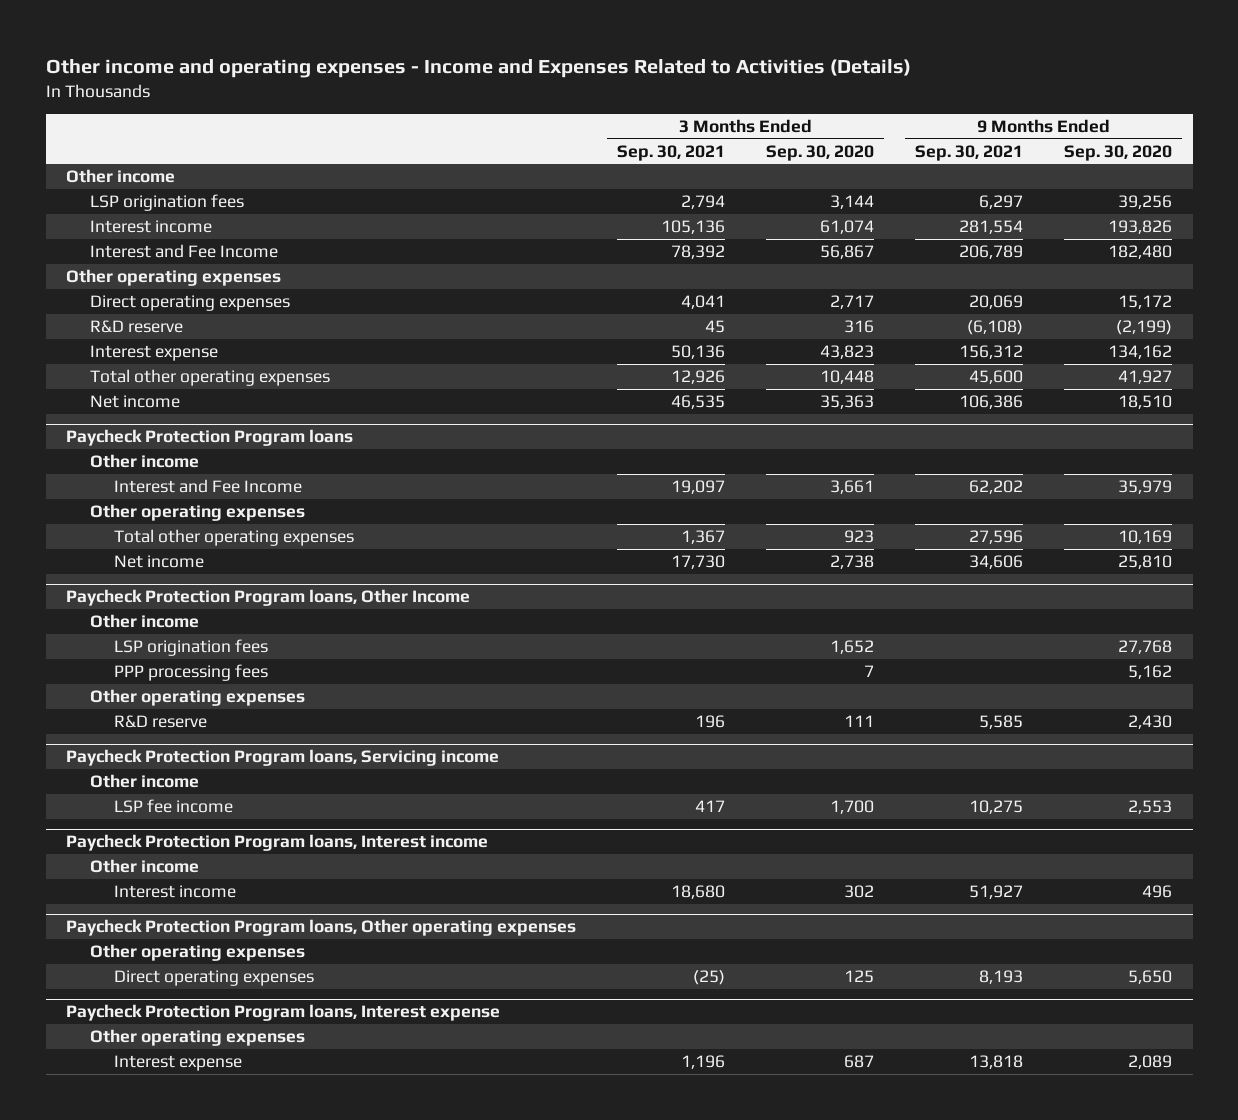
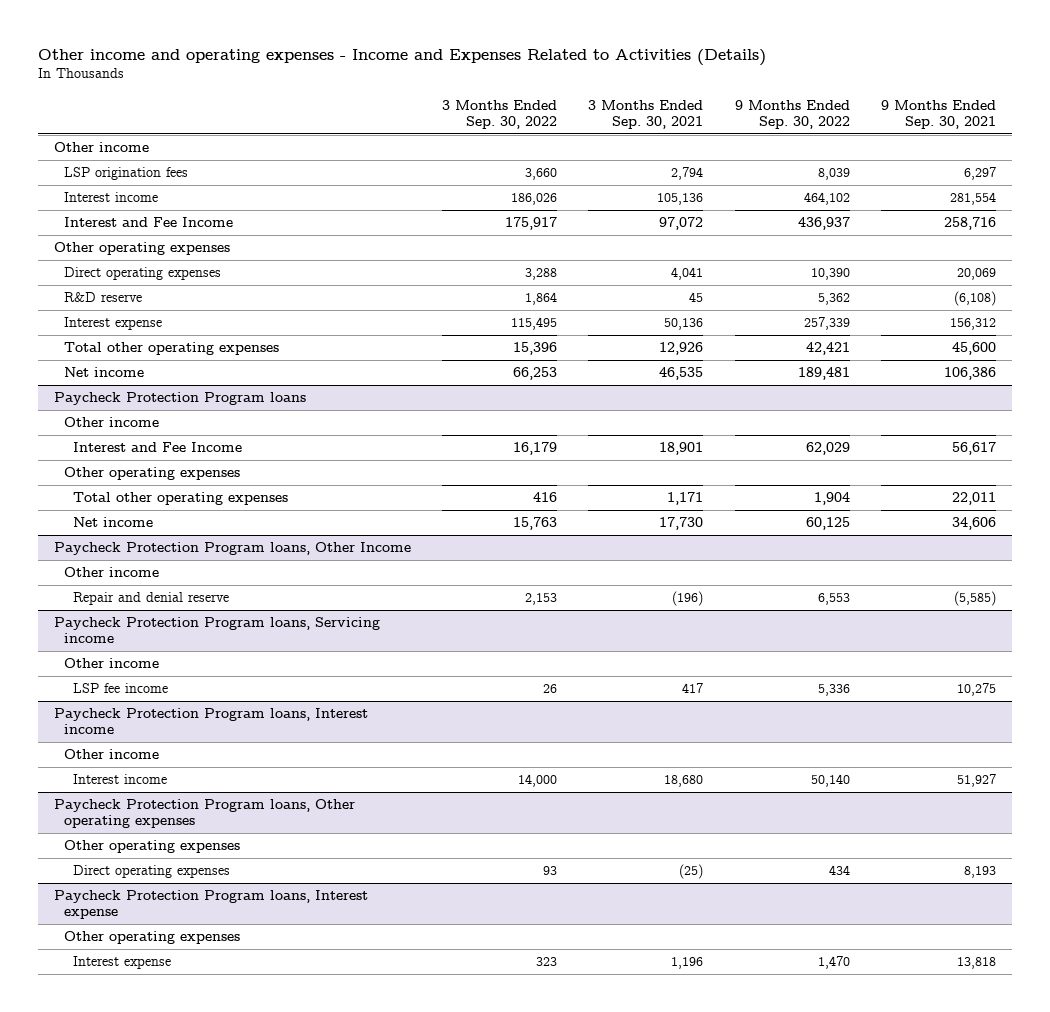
[766,144,875,161] Sep. 30, 2020 -> none
[1064,144,1173,161] Sep. 30, 2020 -> none
none -> [442,99,558,129] 3 Months Ended Sep. 30, 2022
none -> [734,99,850,129] 9 Months Ended Sep. 30, 2022
[671,244,726,259] 78,392 -> [659,217,704,231] 97,072
[959,244,1024,259] 206,789 -> [944,217,997,231] 258,716
[671,479,726,494] 19,097 -> [659,442,704,456] 18,901
[969,479,1024,494] 62,202 -> [952,442,997,456] 56,617
[681,529,726,544] 1,367 -> [667,492,704,506] 1,171
[969,529,1024,544] 27,596 -> [952,492,997,506] 22,011
[114,638,269,656] LSP origination fees -> none
[114,663,269,681] PPP processing fees -> none
[90,688,306,706] Other operating expenses -> none
[114,714,208,728] R&D reserve -> none
none -> [73,592,230,606] Repair and denial reserve

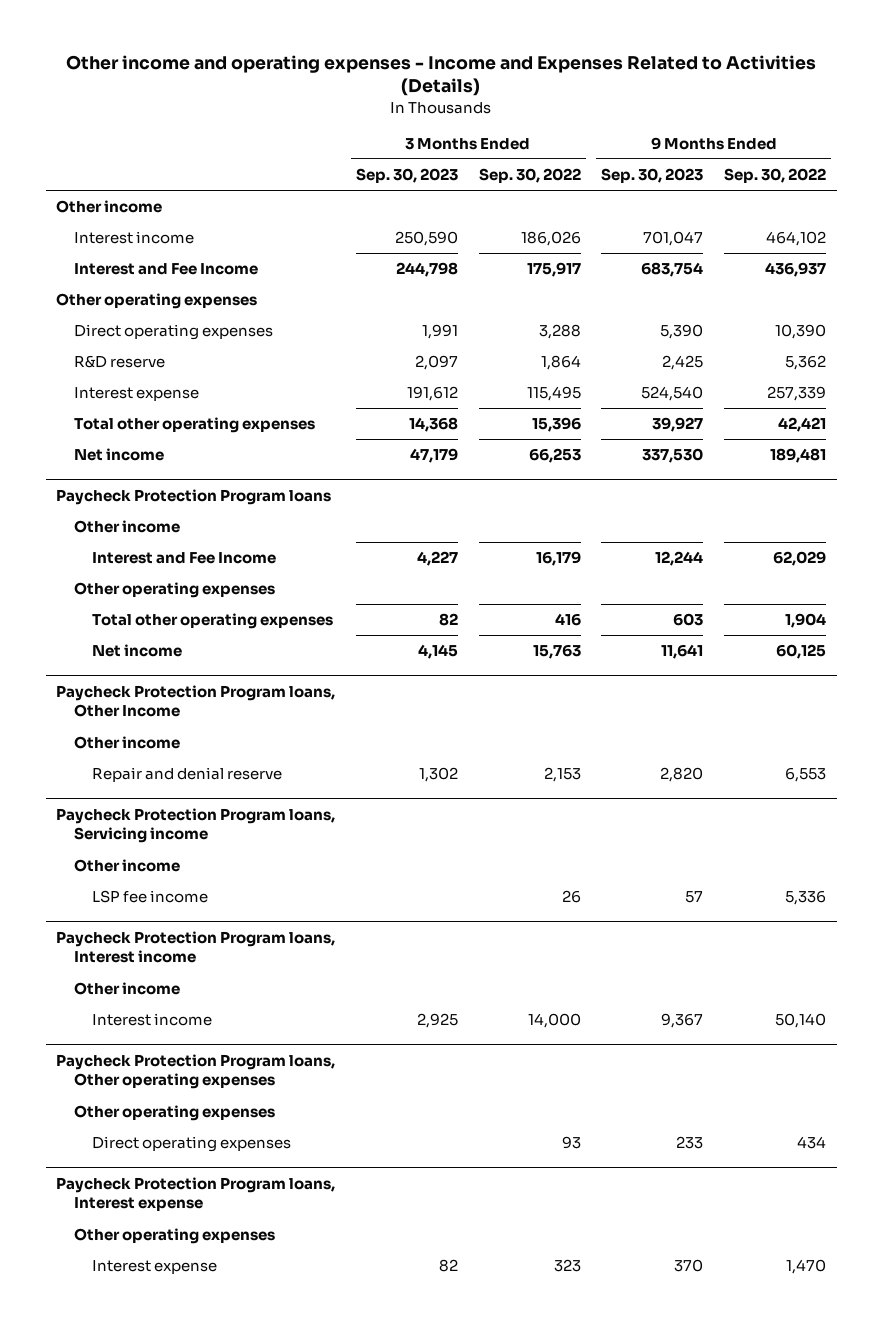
[588,99,704,129] 3 Months Ended Sep. 30, 2021 -> none
[881,99,997,129] 9 Months Ended Sep. 30, 2021 -> none
none -> [355,167,458,183] Sep. 30, 2023
none -> [601,167,704,183] Sep. 30, 2023
[63,167,188,181] LSP origination fees -> none

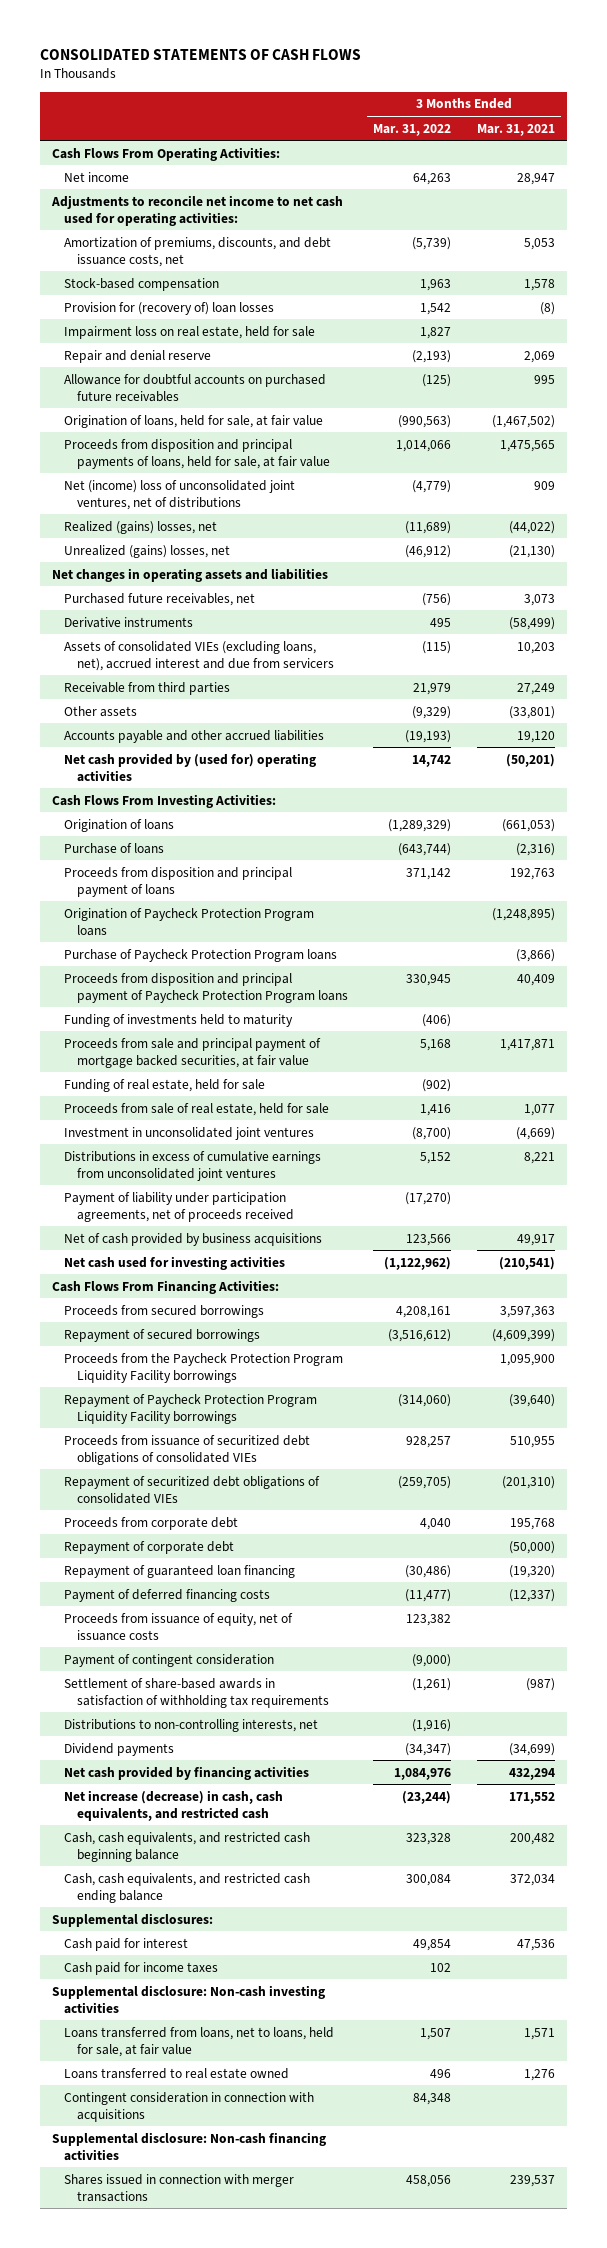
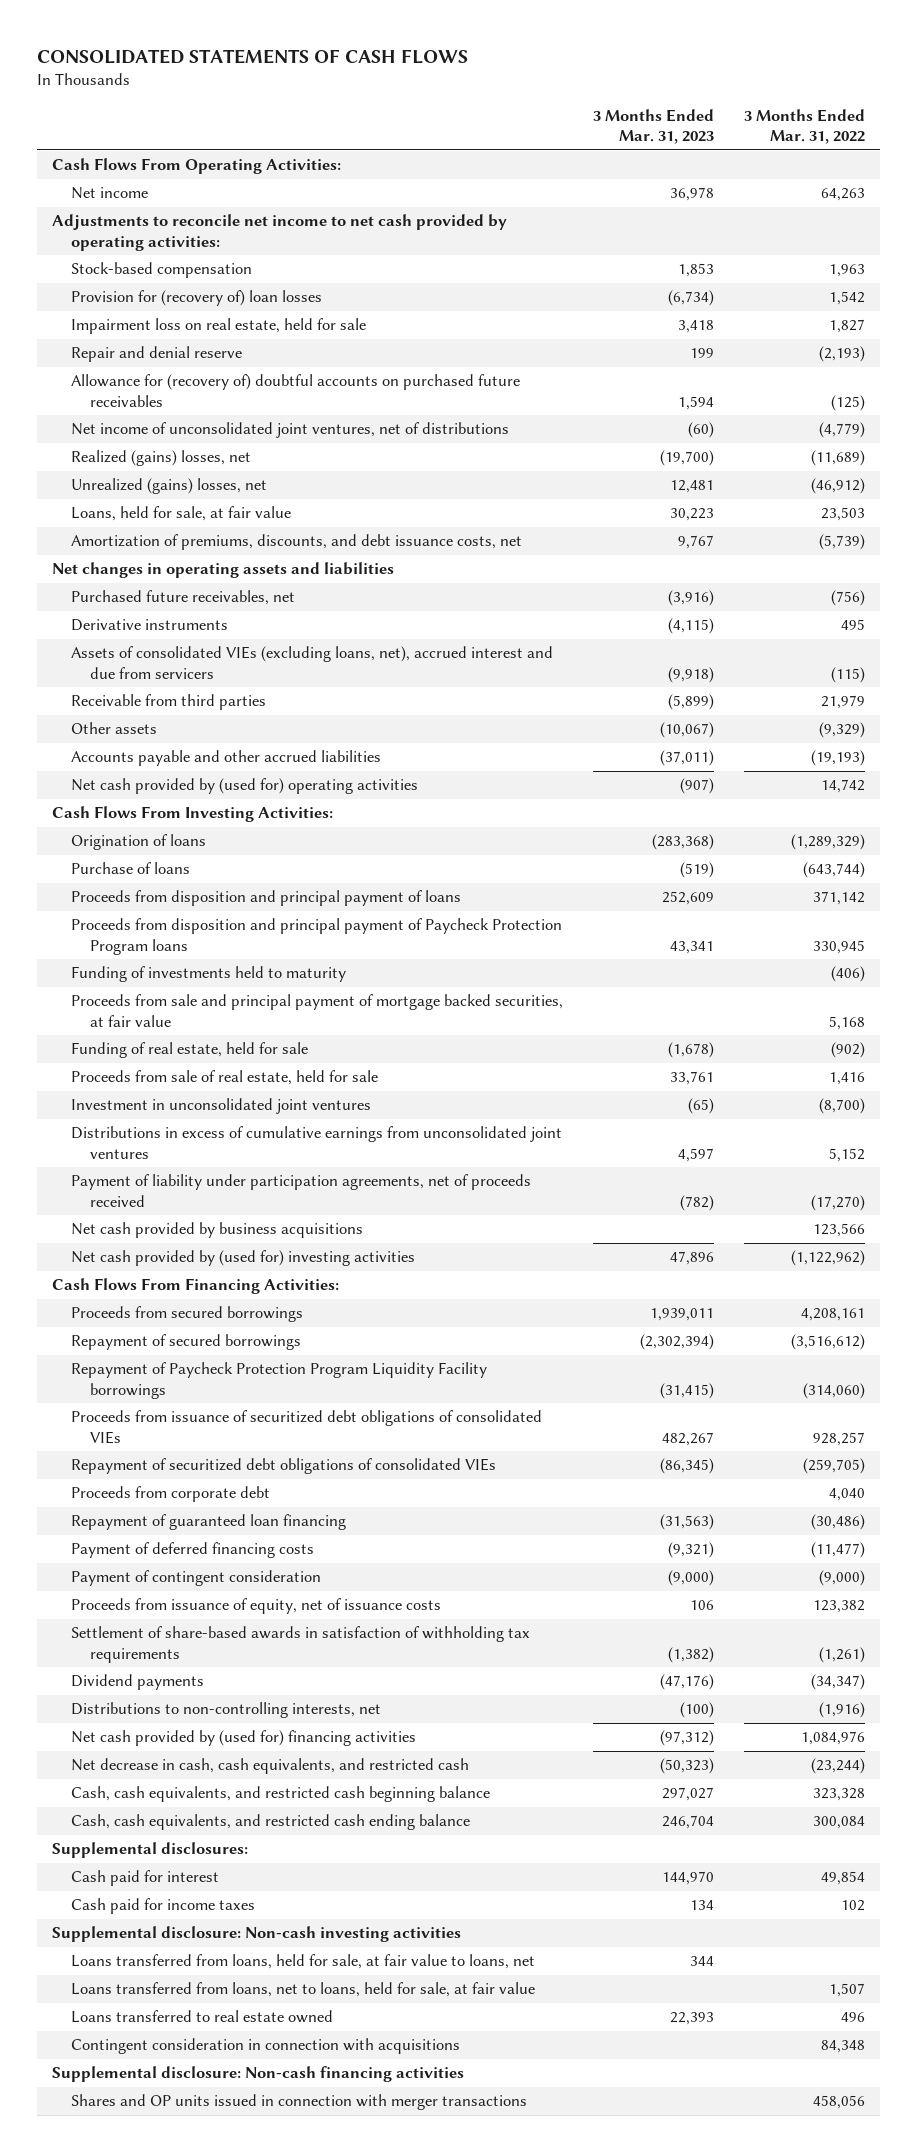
[476,123,555,136] Mar. 31, 2021 -> none
none -> [592,108,714,144] 3 Months Ended Mar. 31, 2023
[51,194,344,226] Adjustments to reconcile net income to net cash used for operating activities: -> [52,214,508,251] Adjustments to reconcile net income to net cash provided by operating activities:
[64,414,324,428] Origination of loans, held for sale, at fair value -> none
[64,438,330,469] Proceeds from disposition and principal payments of loans, held for sale, at fair value -> none
[64,373,327,402] Allowance for doubtful accounts on purchased future receivables -> [70,374,520,407] Allowance for (recovery of) doubtful accounts on purchased future receivables
[64,479,296,510] Net (income) loss of unconsolidated joint ventures, net of distributions -> [70,422,509,439] Net income of unconsolidated joint ventures, net of distributions
none -> [70,506,291,522] Loans, held for sale, at fair value
[64,236,332,267] Amortization of premiums, discounts, and debt issuance costs, net -> [70,534,522,551] Amortization of premiums, discounts, and debt issuance costs, net
[64,907,315,936] Origination of Paycheck Protection Program loans -> none
[64,948,338,962] Purchase of Paycheck Protection Program loans -> none
[64,1232,323,1246] Net of cash provided by business acquisitions -> [70,1222,363,1239] Net cash provided by business acquisitions
[64,1255,286,1270] Net cash used for investing activities -> [70,1250,415,1267] Net cash provided by (used for) investing activities
[64,1352,344,1383] Proceeds from the Paycheck Protection Program Liquidity Facility borrowings -> none
[64,1540,235,1554] Repayment of corporate debt -> none
[64,1612,294,1641] Proceeds from issuance of equity, net of issuance costs -> [70,1598,441,1615] Proceeds from issuance of equity, net of issuance costs
[64,1718,319,1732] Distributions to non-controlling interests, net -> [70,1702,381,1719] Distributions to non-controlling interests, net
[64,1765,310,1780] Net cash provided by financing activities -> [70,1730,416,1747] Net cash provided by (used for) financing activities
[64,1789,284,1821] Net increase (decrease) in cash, cash equivalents, and restricted cash -> [70,1758,469,1775] Net decrease in cash, cash equivalents, and restricted cash
none -> [70,1954,535,1970] Loans transferred from loans, held for sale, at fair value to loans, net
[64,2173,295,2202] Shares issued in connection with merger transactions -> [70,2094,527,2111] Shares and OP units issued in connection with merger transactions

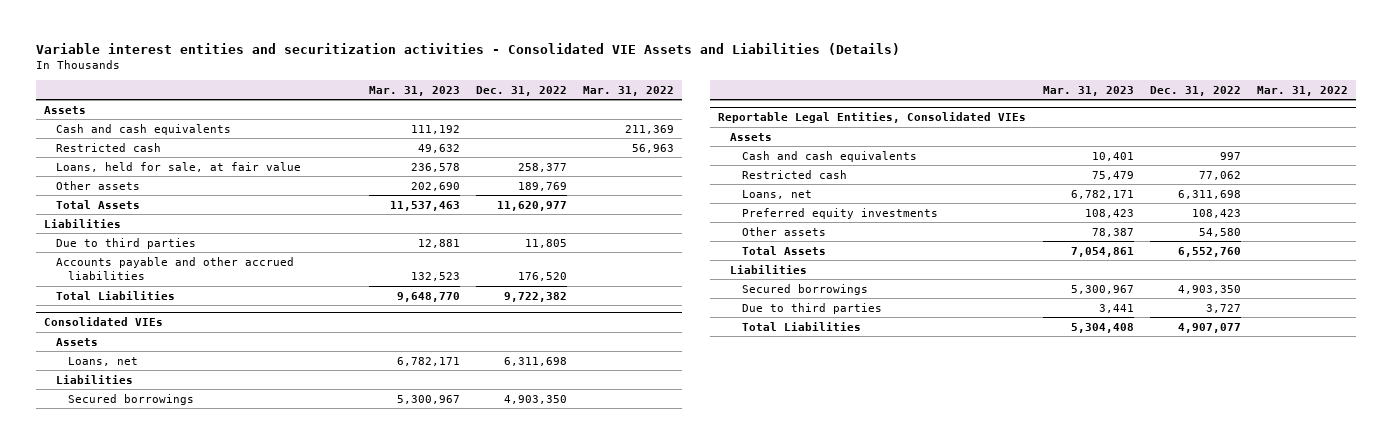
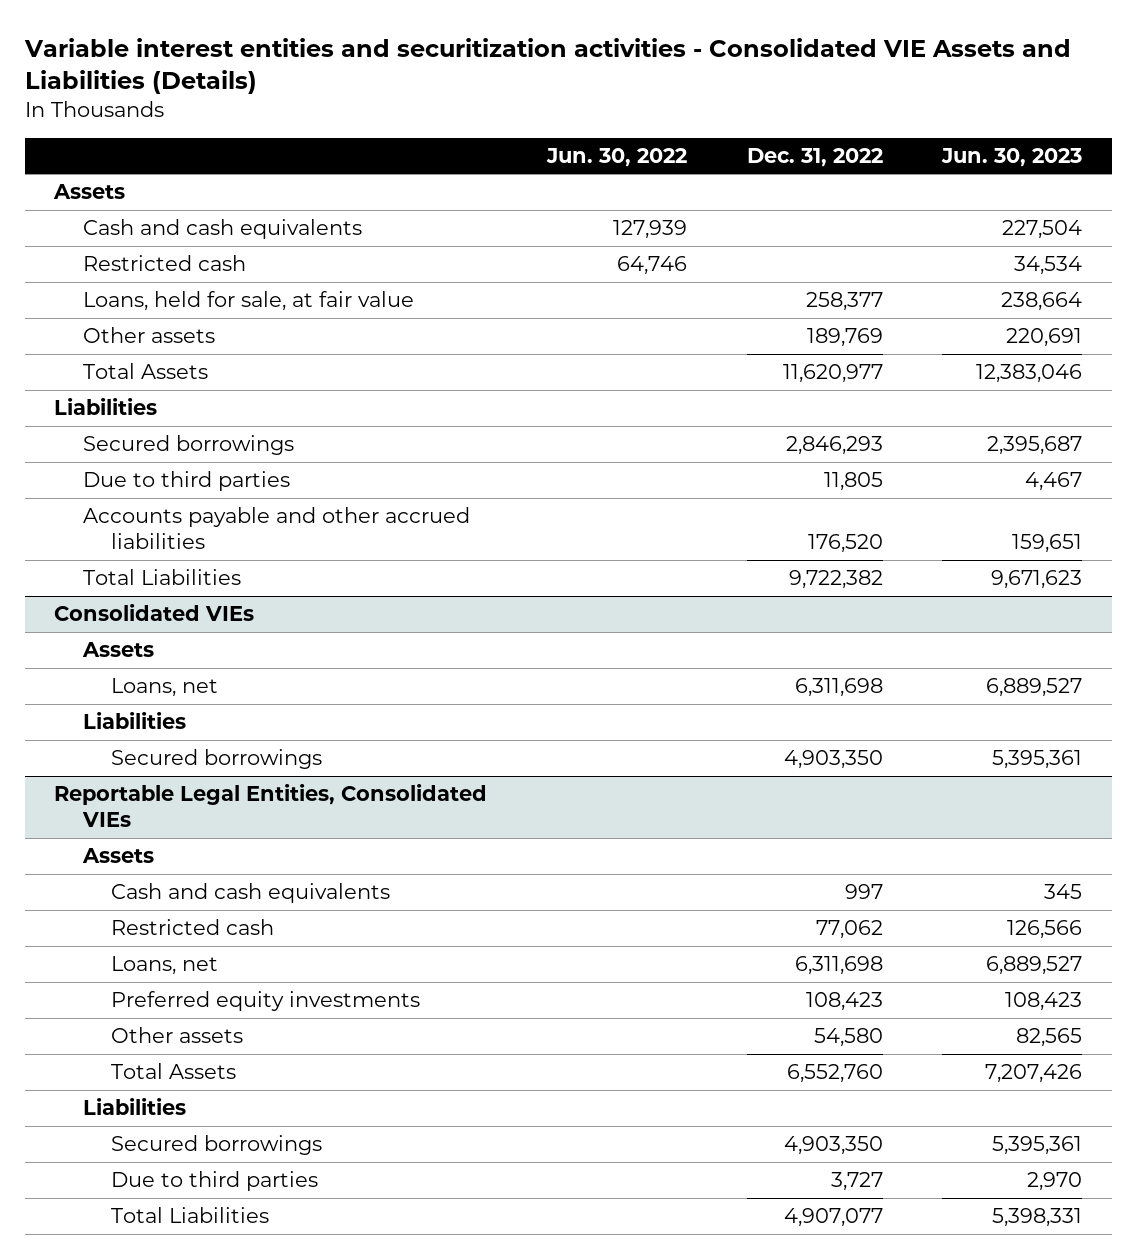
[368,85,460,96] Mar. 31, 2023 -> none
[583,85,675,96] Mar. 31, 2022 -> none
none -> [546,147,688,167] Jun. 30, 2022
none -> [941,147,1083,167] Jun. 30, 2023
none -> [82,435,294,456] Secured borrowings

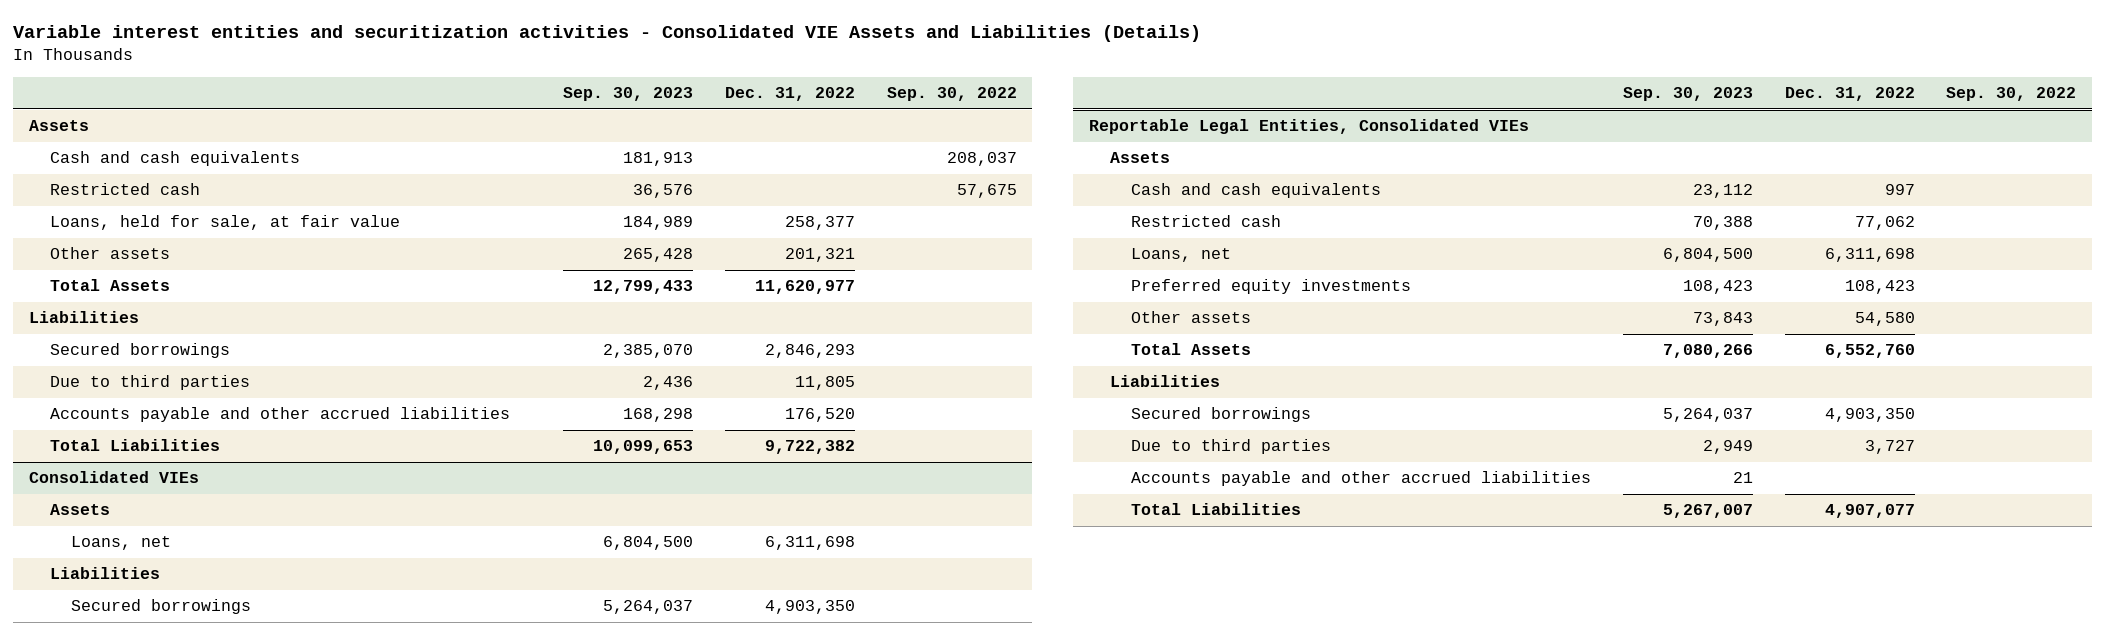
[546,147,688,167] Jun. 30, 2022 -> none
[941,147,1083,167] Jun. 30, 2023 -> none
none -> [562,86,693,101] Sep. 30, 2023
none -> [886,86,1017,101] Sep. 30, 2022
[806,328,883,348] 189,769 -> [784,248,855,263] 201,321
none -> [1131,471,1592,487] Accounts payable and other accrued liabilities

